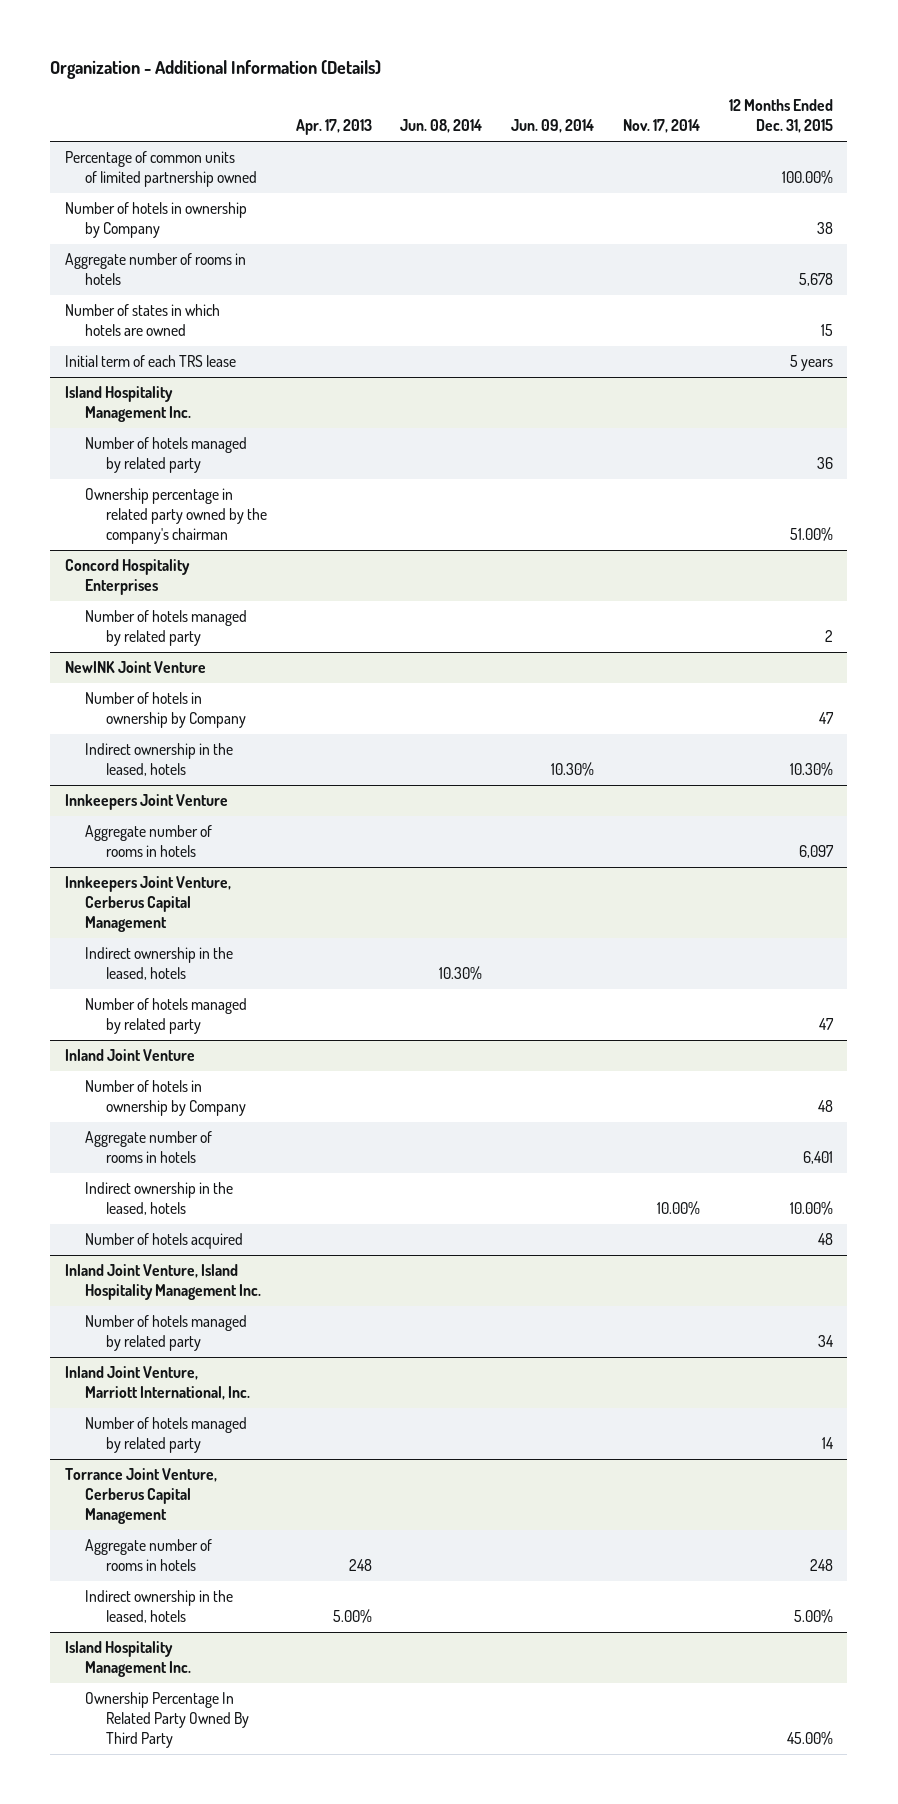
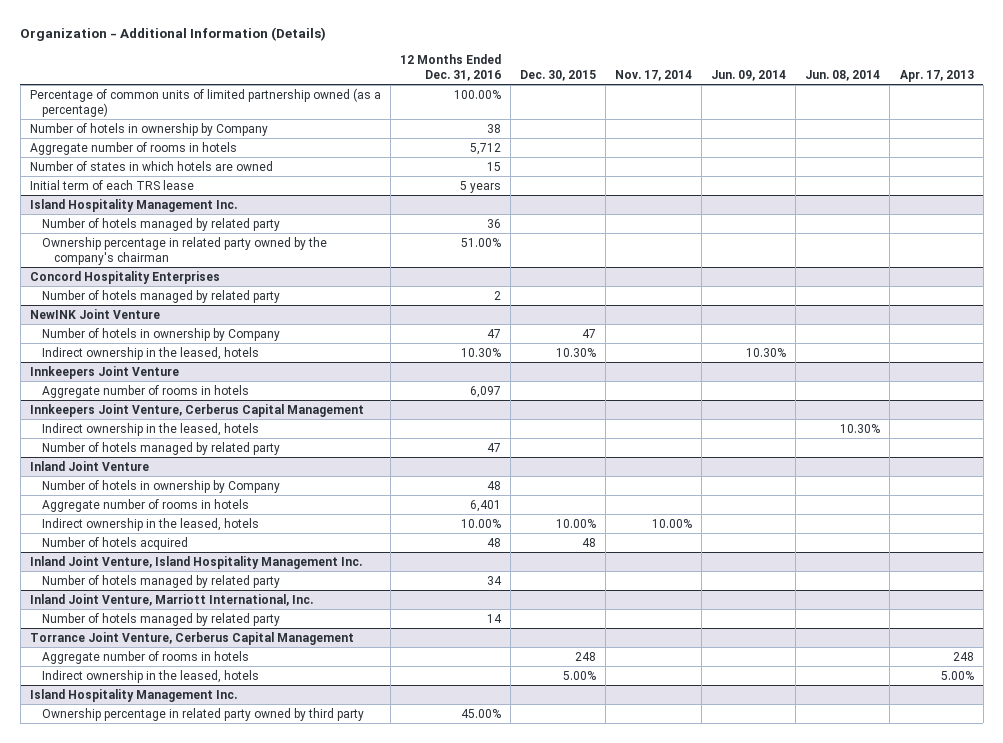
[729,99,834,134] 12 Months Ended Dec. 31, 2015 -> none
none -> [399,54,501,81] 12 Months Ended Dec. 31, 2016
none -> [519,69,596,81] Dec. 30, 2015
[64,151,258,188] Percentage of common units of limited partnership owned -> [29,87,381,117] Percentage of common units of limited partnership owned (as a percentage)
[85,1692,249,1748] Ownership Percentage In Related Party Owned By Third Party -> [41,707,364,721] Ownership percentage in related party owned by third party

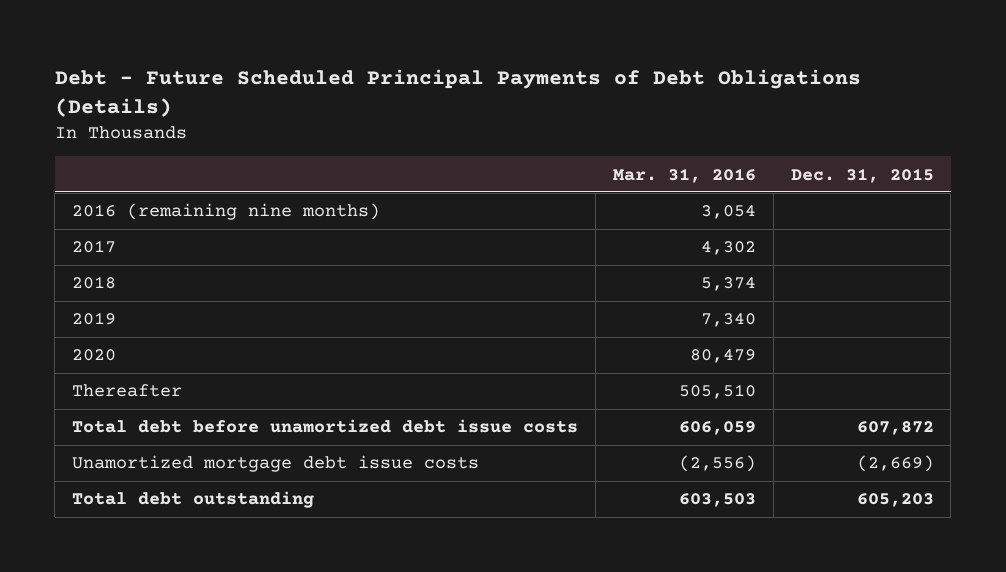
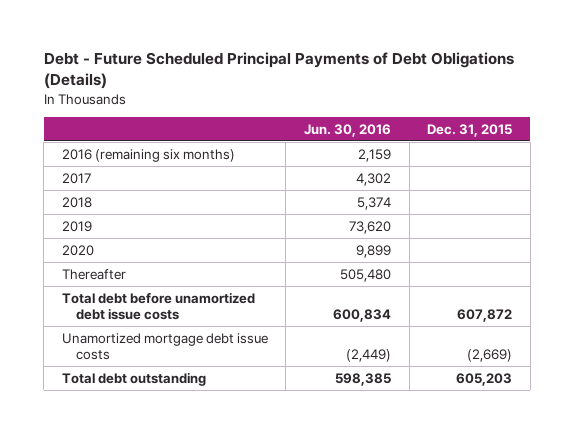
[612,167,756,183] Mar. 31, 2016 -> none
none -> [303,123,391,137] Jun. 30, 2016
[72,203,381,221] 2016 (remaining nine months) -> [61,148,235,162] 2016 (remaining six months)

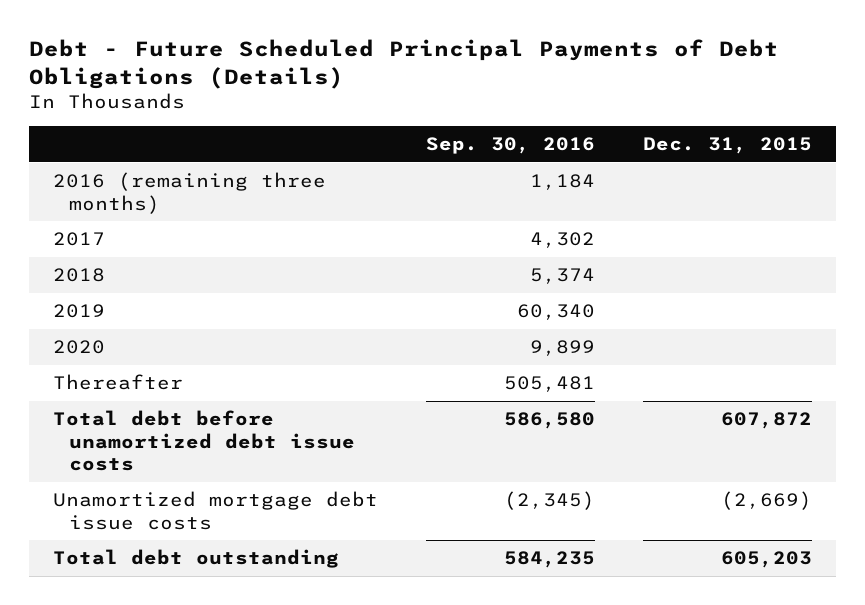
[303,123,391,137] Jun. 30, 2016 -> none
none -> [426,136,596,154] Sep. 30, 2016
[61,148,235,162] 2016 (remaining six months) -> [52,172,326,214] 2016 (remaining three months)

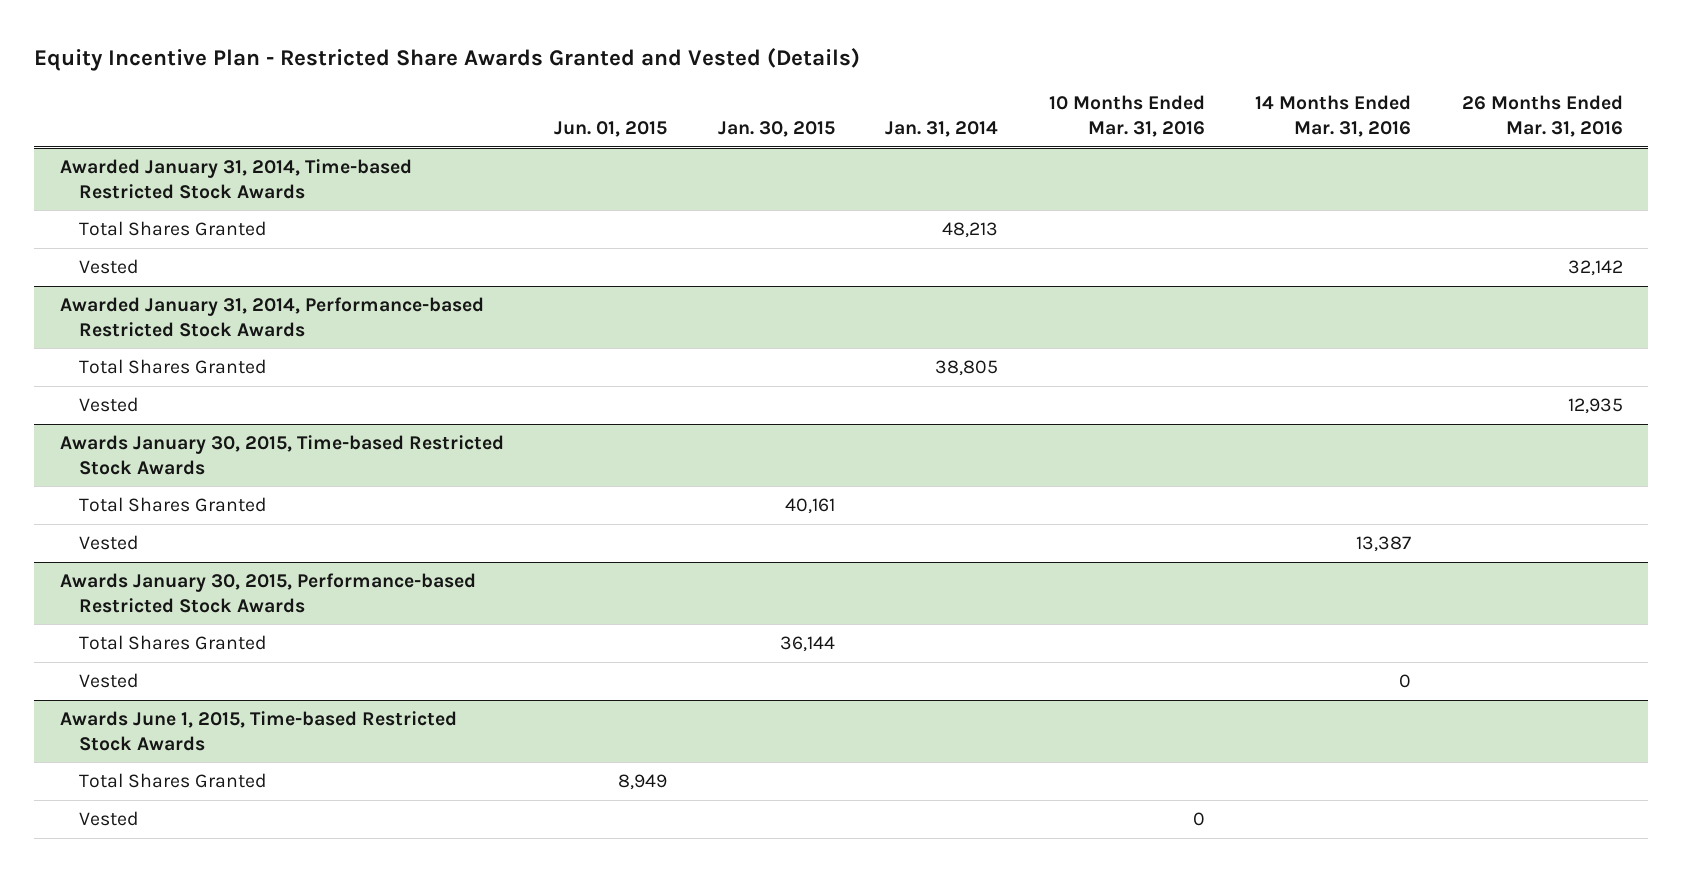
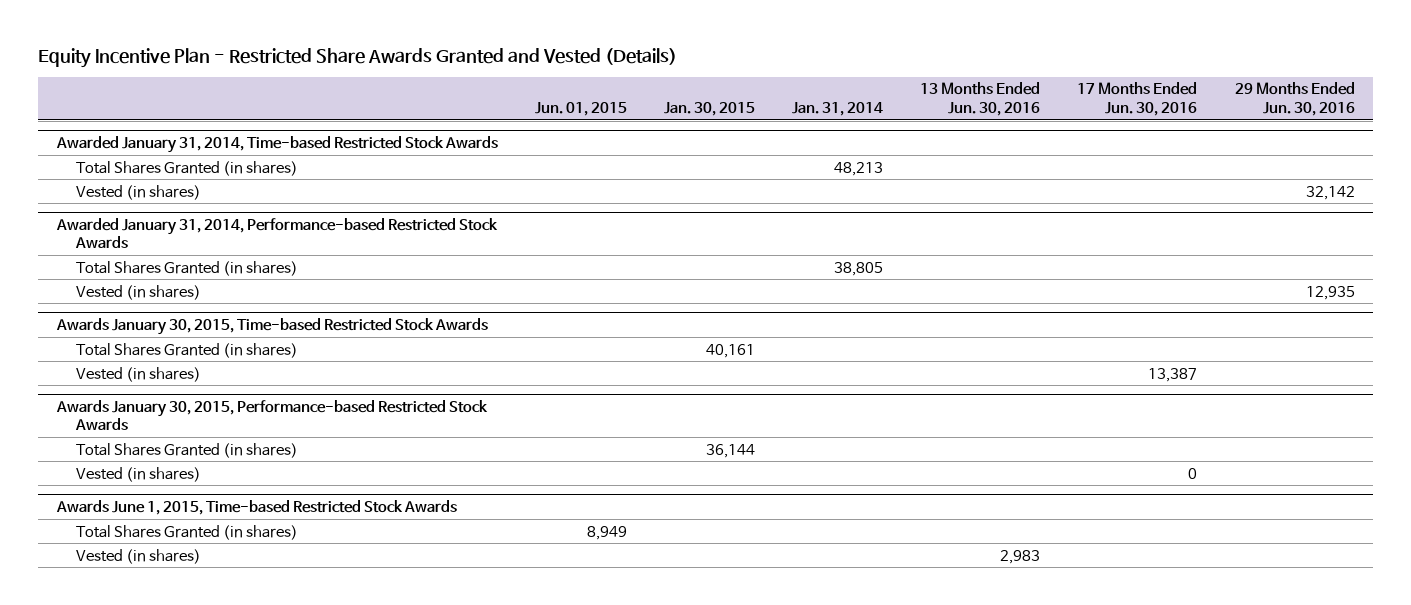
[1048,95,1205,138] 10 Months Ended Mar. 31, 2016 -> none
[1255,95,1412,138] 14 Months Ended Mar. 31, 2016 -> none
[1461,95,1623,138] 26 Months Ended Mar. 31, 2016 -> none
none -> [920,82,1041,116] 13 Months Ended Jun. 30, 2016
none -> [1077,82,1198,116] 17 Months Ended Jun. 30, 2016
none -> [1234,82,1355,116] 29 Months Ended Jun. 30, 2016
[78,220,267,236] Total Shares Granted -> [75,160,298,176] Total Shares Granted (in shares)
[78,258,139,274] Vested -> [75,184,201,200] Vested (in shares)
[78,358,267,374] Total Shares Granted -> [75,260,298,276] Total Shares Granted (in shares)
[78,396,139,412] Vested -> [75,284,201,300] Vested (in shares)
[78,496,267,512] Total Shares Granted -> [75,342,298,358] Total Shares Granted (in shares)
[78,534,139,550] Vested -> [75,366,201,382] Vested (in shares)
[78,634,267,650] Total Shares Granted -> [75,442,298,458] Total Shares Granted (in shares)
[78,672,139,688] Vested -> [75,466,201,482] Vested (in shares)
[78,772,267,788] Total Shares Granted -> [75,524,298,540] Total Shares Granted (in shares)
[78,810,139,826] Vested -> [75,548,201,564] Vested (in shares)

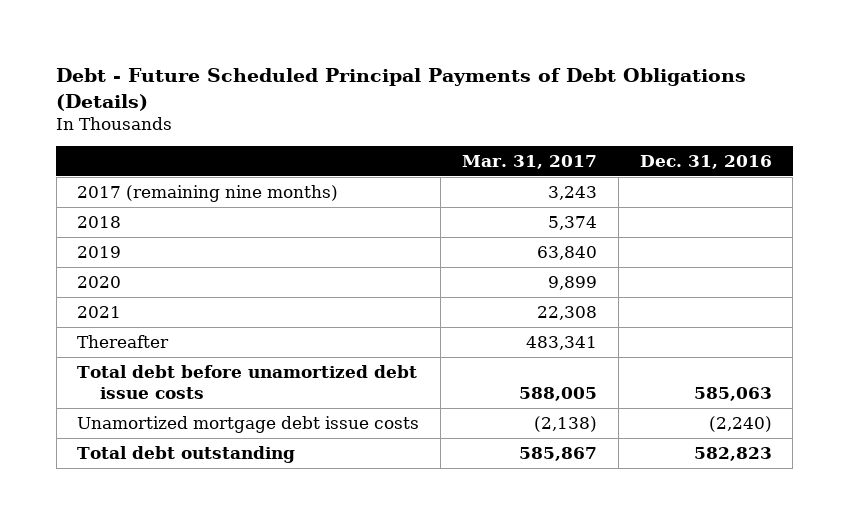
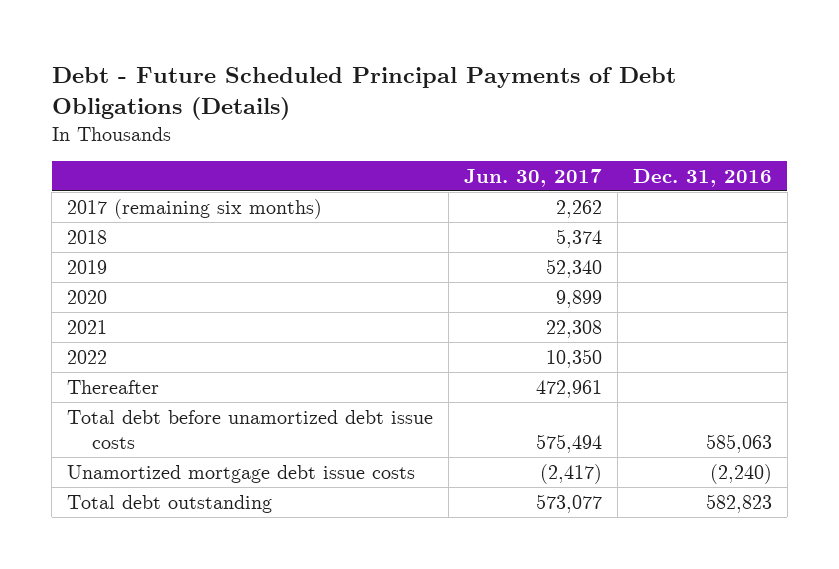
[462,155,598,170] Mar. 31, 2017 -> none
none -> [463,168,602,187] Jun. 30, 2017
[77,184,339,202] 2017 (remaining nine months) -> [67,198,323,219] 2017 (remaining six months)
none -> [67,349,108,364] 2022

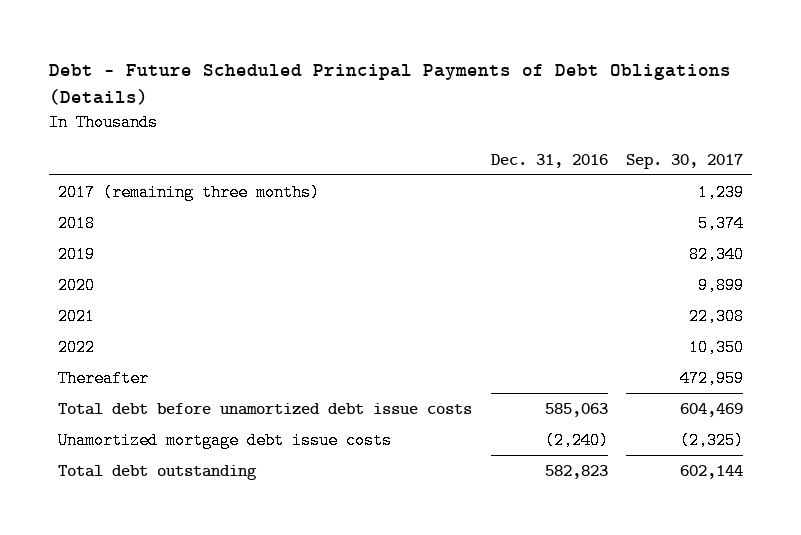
[463,168,602,187] Jun. 30, 2017 -> none
none -> [625,153,743,169] Sep. 30, 2017
[67,198,323,219] 2017 (remaining six months) -> [58,183,321,201] 2017 (remaining three months)

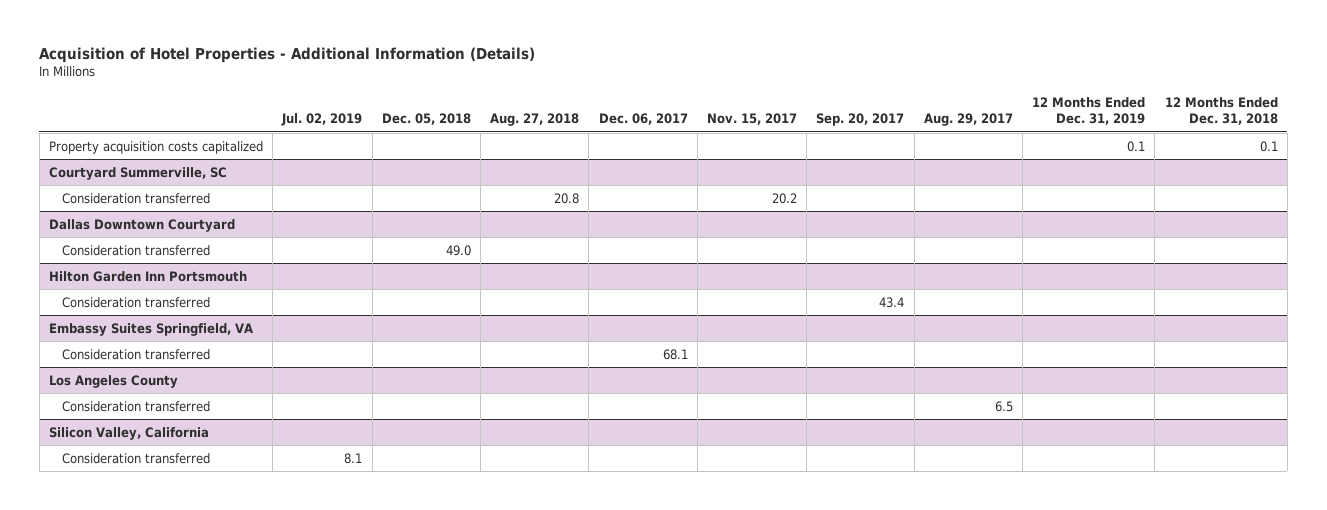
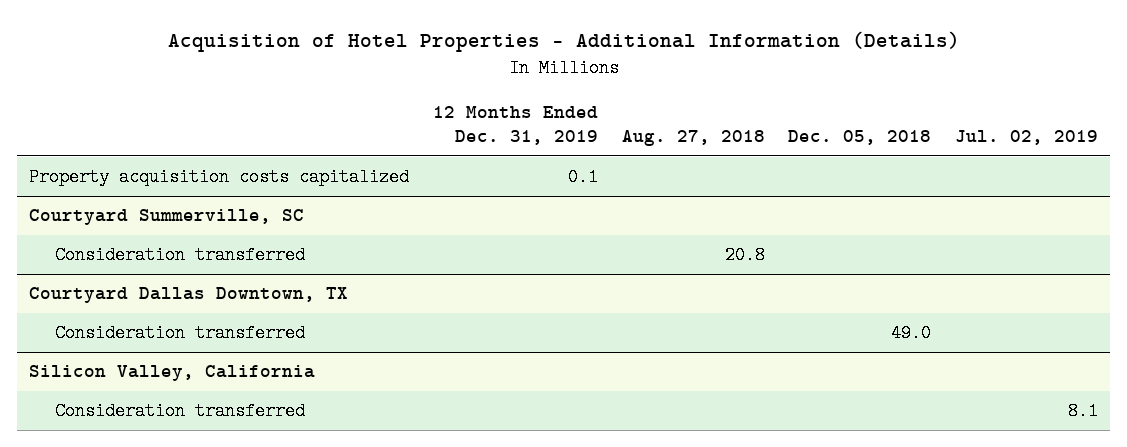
[598,113,688,126] Dec. 06, 2017 -> none
[707,113,798,126] Nov. 15, 2017 -> none
[816,113,905,127] Sep. 20, 2017 -> none
[923,113,1013,127] Aug. 29, 2017 -> none
[1164,97,1278,126] 12 Months Ended Dec. 31, 2018 -> none
[48,218,235,232] Dallas Downtown Courtyard -> [29,287,349,304] Courtyard Dallas Downtown, TX
[48,270,247,282] Hilton Garden Inn Portsmouth -> none
[61,296,210,308] Consideration transferred -> none
[48,322,253,336] Embassy Suites Springfield, VA -> none
[61,348,210,360] Consideration transferred -> none
[48,374,178,388] Los Angeles County -> none
[61,400,210,412] Consideration transferred -> none

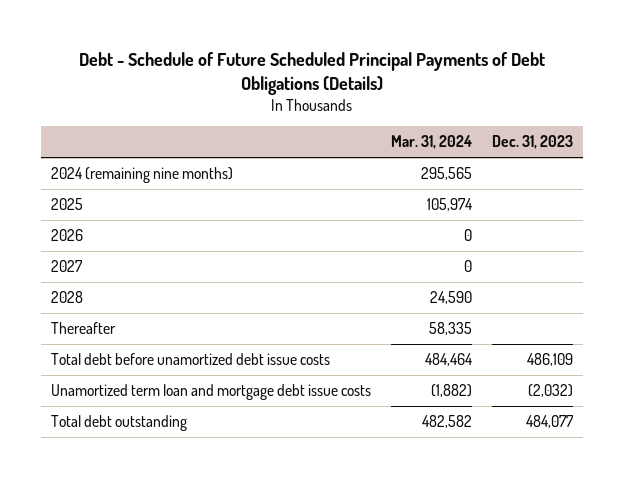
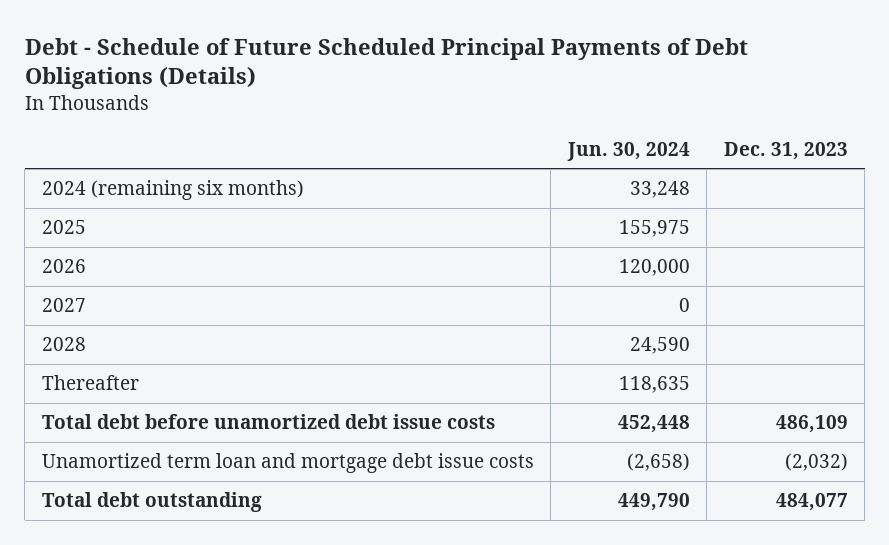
[391,135,473,150] Mar. 31, 2024 -> none
none -> [566,141,690,161] Jun. 30, 2024
[51,167,234,184] 2024 (remaining nine months) -> [41,180,304,201] 2024 (remaining six months)

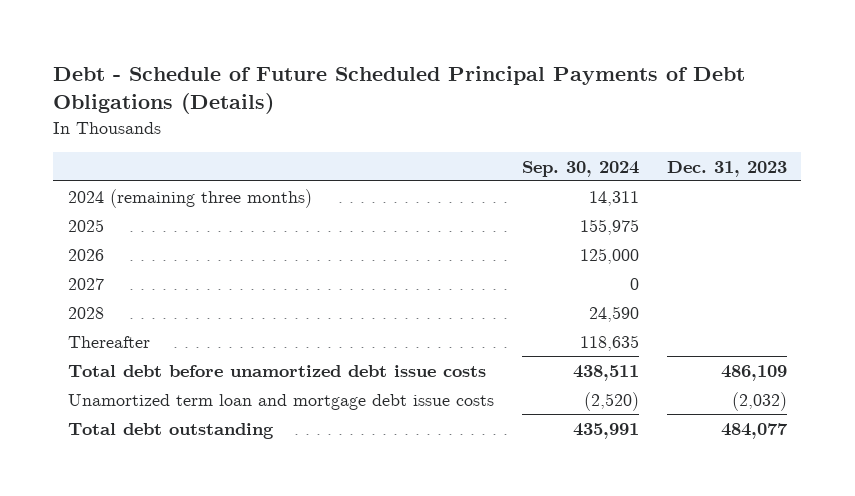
[566,141,690,161] Jun. 30, 2024 -> none
none -> [521,160,639,177] Sep. 30, 2024
[41,180,304,201] 2024 (remaining six months) -> [67,188,312,208] 2024 (remaining three months)

